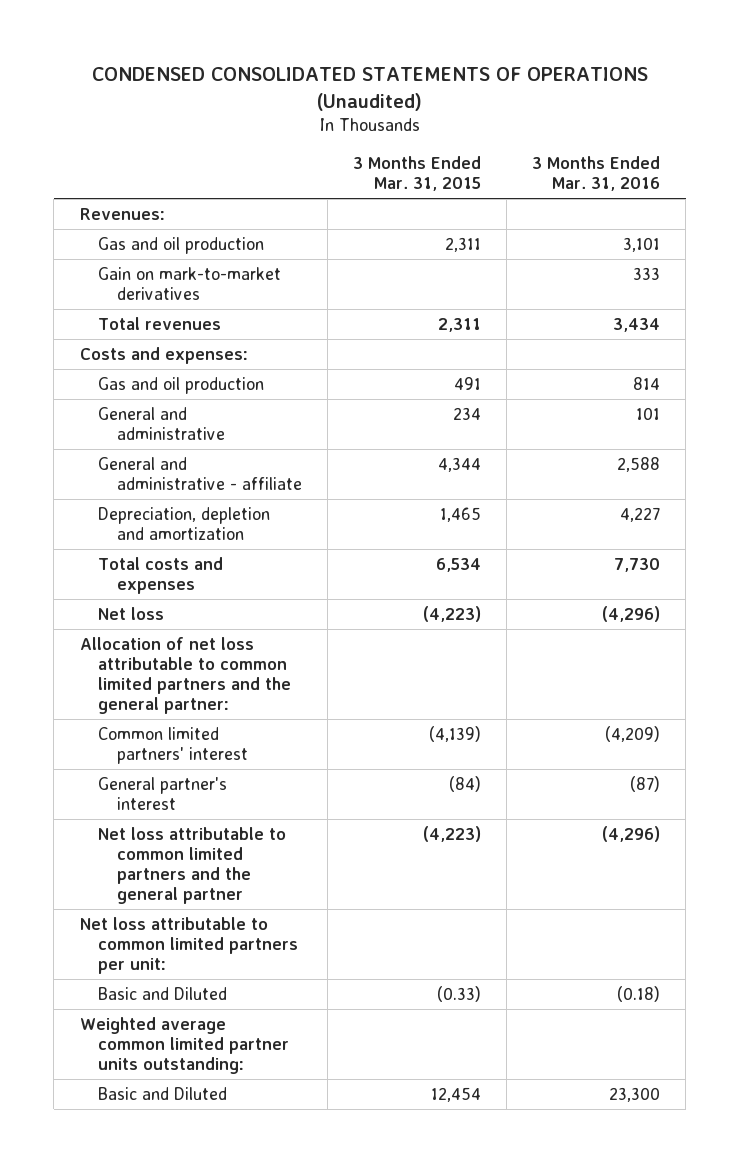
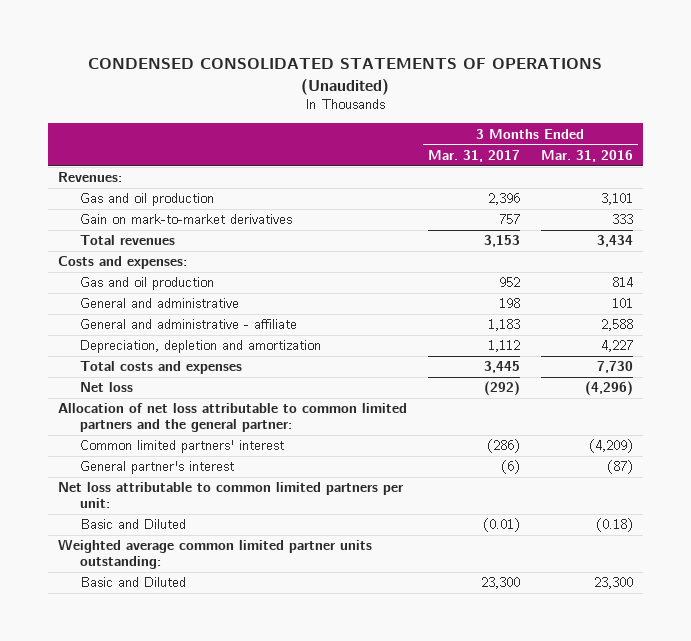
[352,156,481,192] 3 Months Ended Mar. 31, 2015 -> none
none -> [427,149,520,162] Mar. 31, 2017
[98,826,287,904] Net loss attributable to common limited partners and the general partner -> none

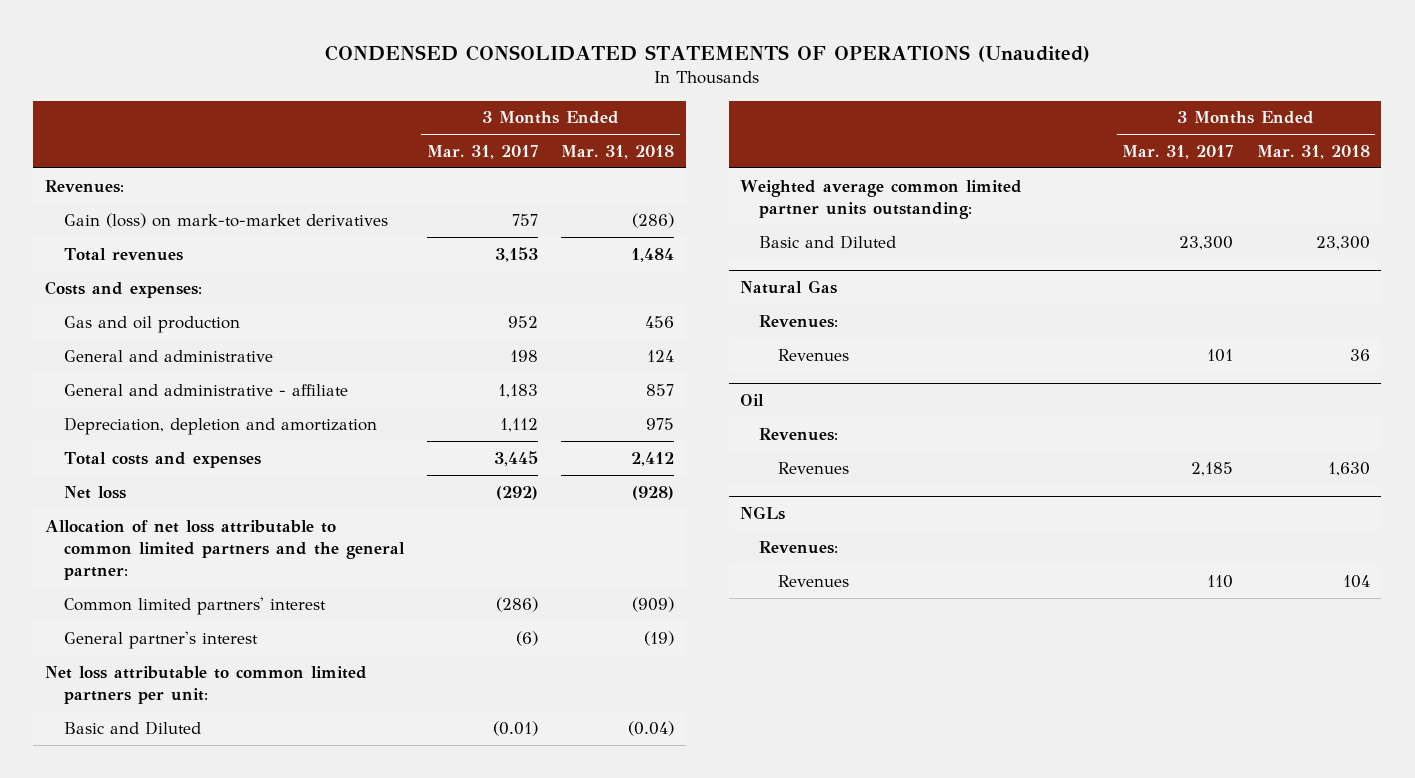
[540,149,633,162] Mar. 31, 2016 -> none
none -> [561,145,675,160] Mar. 31, 2018
[80,193,215,207] Gas and oil production -> none
[80,214,293,225] Gain on mark-to-market derivatives -> [63,212,388,228] Gain (loss) on mark-to-market derivatives
none -> [740,279,838,294] Natural Gas
none -> [759,314,839,328] Revenues:
none -> [778,348,850,361] Revenues
none -> [740,393,765,406] Oil
none -> [759,427,839,441] Revenues:
none -> [778,461,850,474] Revenues
none -> [740,505,786,520] NGLs
none -> [759,540,839,554] Revenues:
none -> [778,574,850,587] Revenues

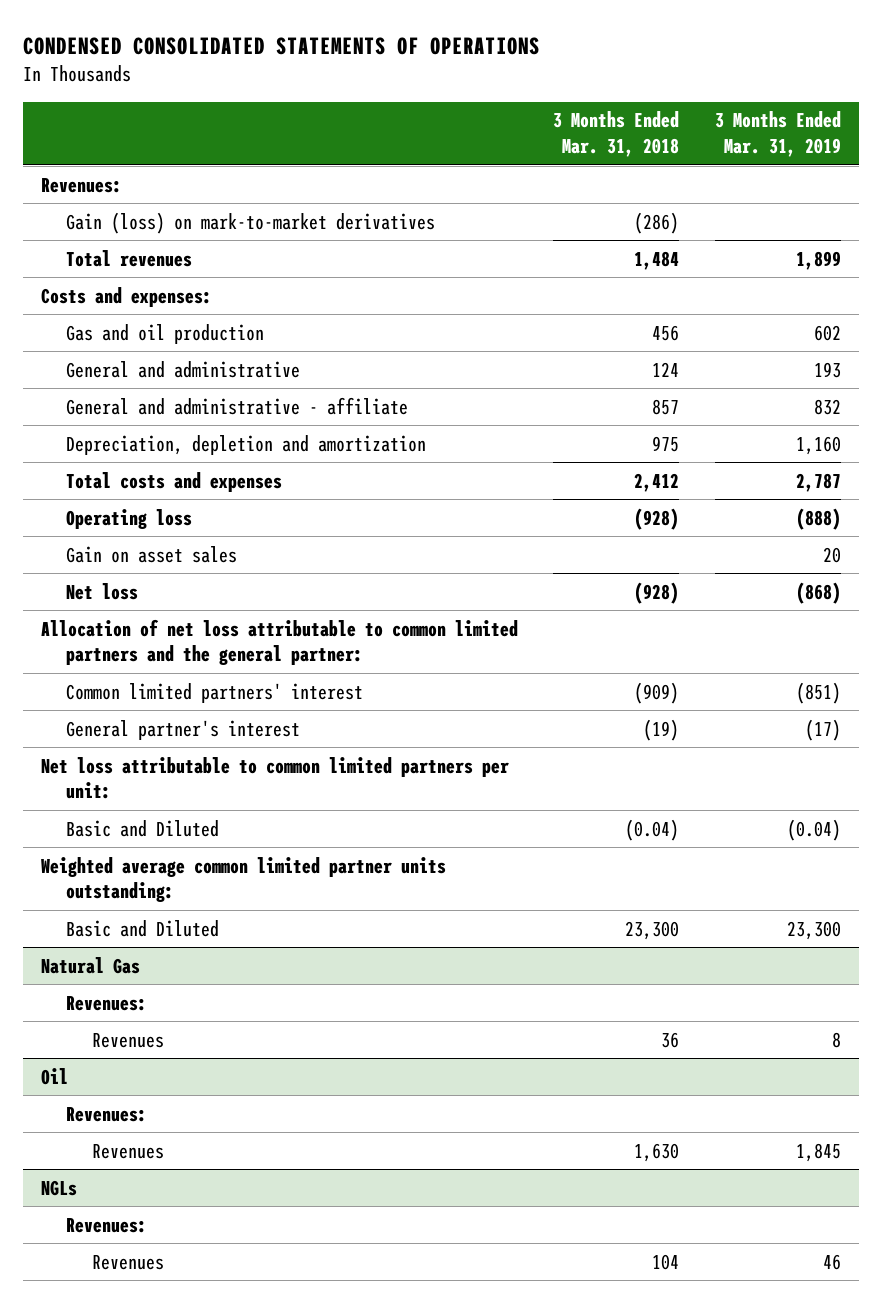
[325,45,1091,63] CONDENSED CONSOLIDATED STATEMENTS OF OPERATIONS (Unaudited) -> [22,37,540,56] CONDENSED CONSOLIDATED STATEMENTS OF OPERATIONS
[427,145,539,160] Mar. 31, 2017 -> none
none -> [714,111,841,158] 3 Months Ended Mar. 31, 2019
none -> [66,508,193,529] Operating loss
none -> [66,545,238,563] Gain on asset sales

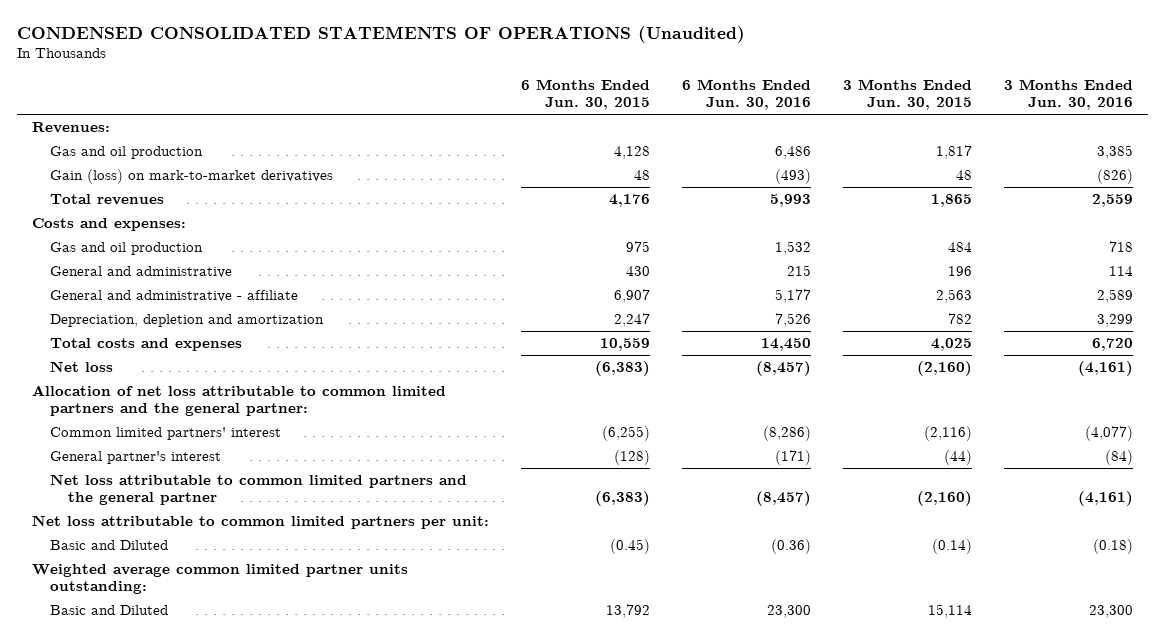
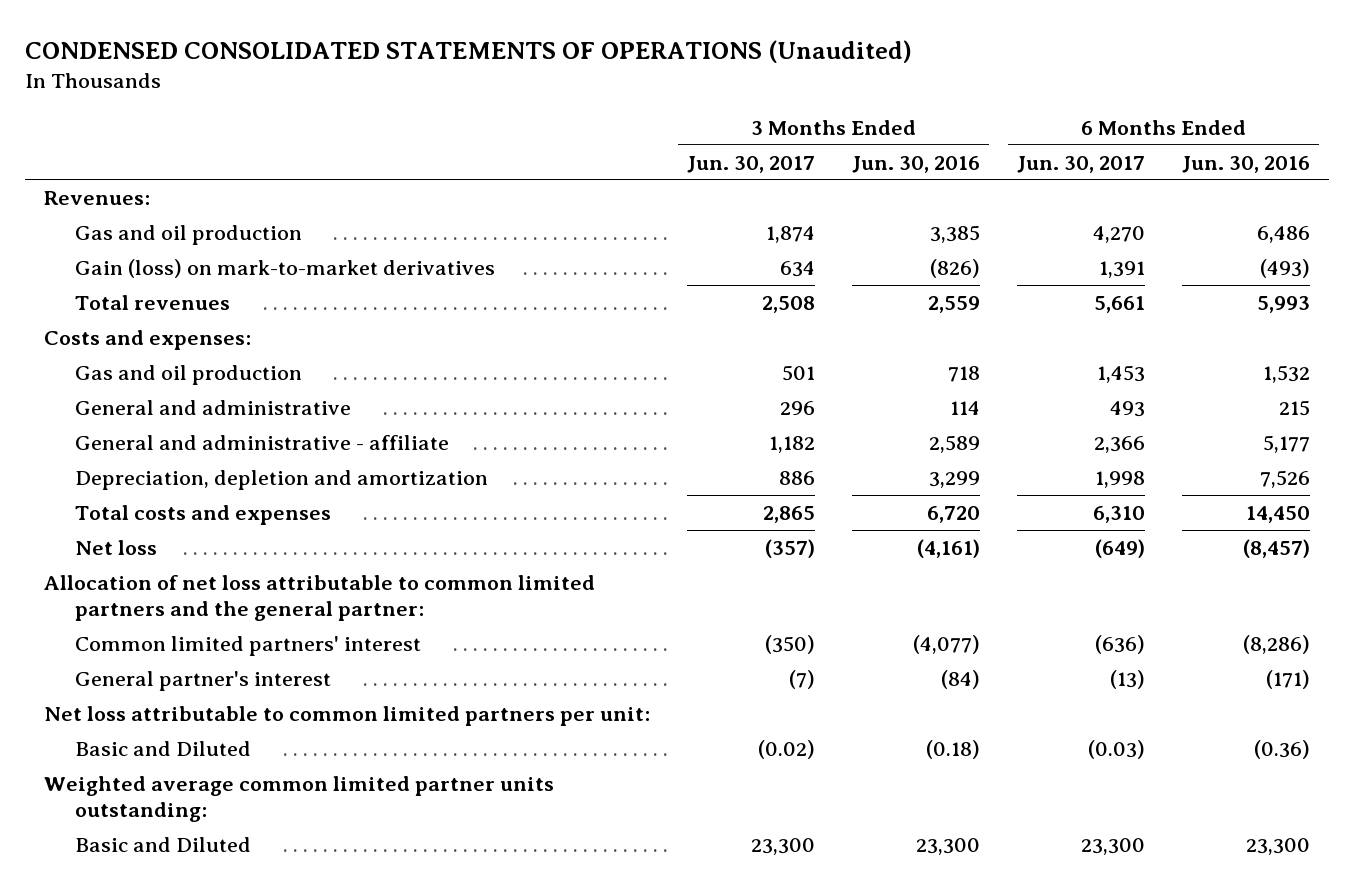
[521,79,651,110] 6 Months Ended Jun. 30, 2015 -> none
[842,79,972,110] 3 Months Ended Jun. 30, 2015 -> none
none -> [687,155,816,173] Jun. 30, 2017
none -> [1017,155,1146,173] Jun. 30, 2017
[50,474,468,506] Net loss attributable to common limited partners and the general partner -> none

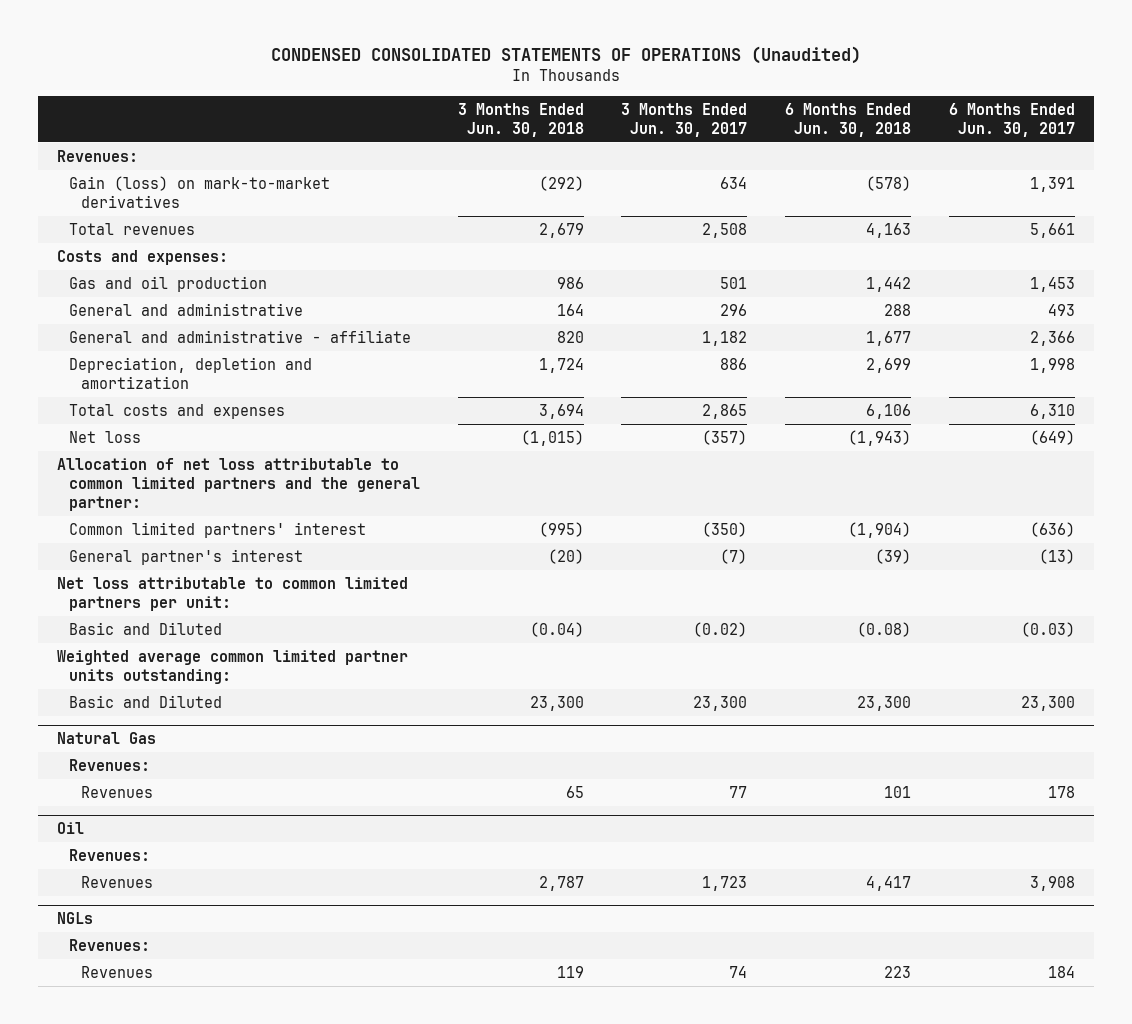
[852,155,981,173] Jun. 30, 2016 -> none
[1182,155,1311,173] Jun. 30, 2016 -> none
none -> [457,102,584,137] 3 Months Ended Jun. 30, 2018
none -> [785,102,912,137] 6 Months Ended Jun. 30, 2018
[74,224,302,245] Gas and oil production -> none
none -> [56,732,156,745] Natural Gas
none -> [68,758,150,771] Revenues:
none -> [80,785,153,798] Revenues
none -> [56,822,84,835] Oil
none -> [68,848,150,861] Revenues:
none -> [80,875,153,888] Revenues
none -> [56,912,93,925] NGLs
none -> [68,938,150,951] Revenues:
none -> [80,965,153,978] Revenues

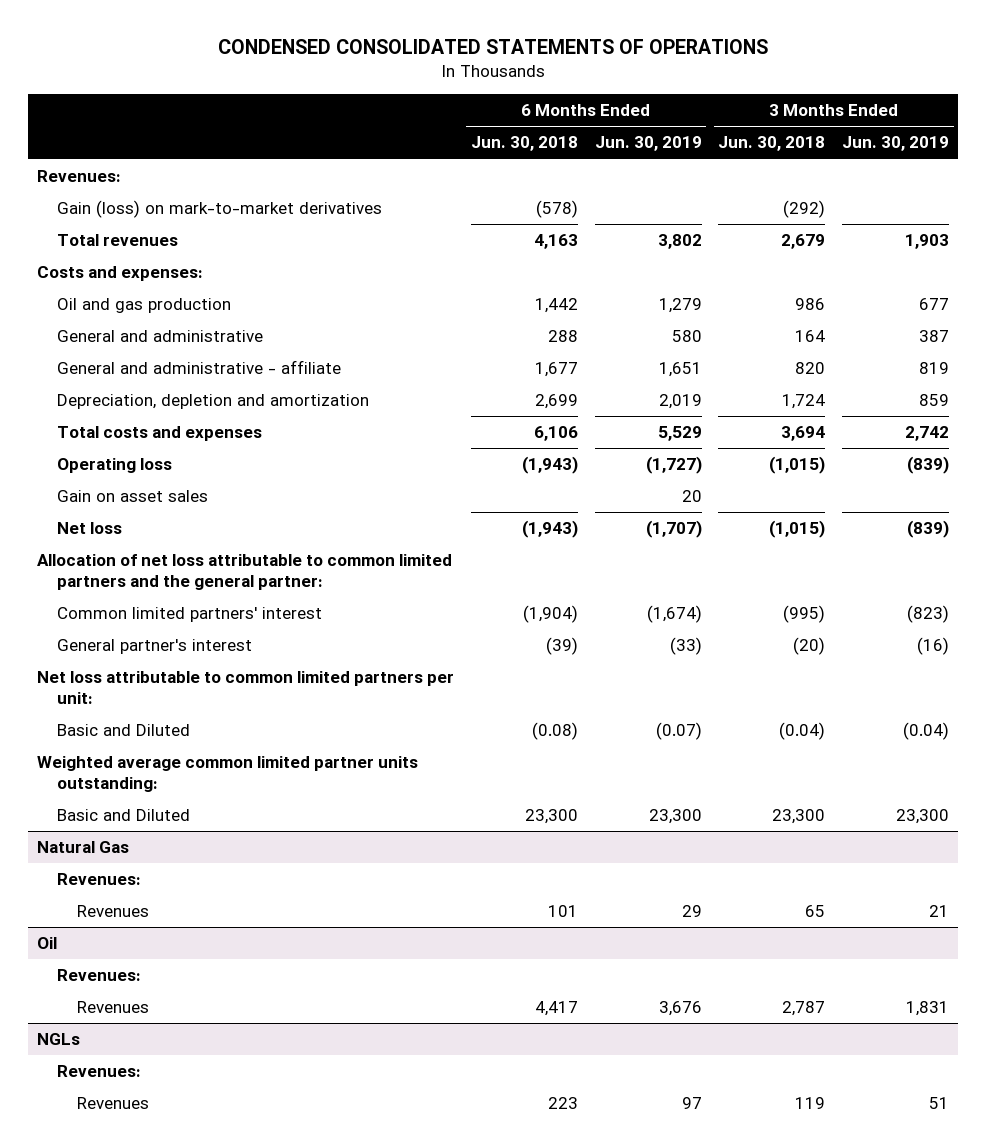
[271,46,862,65] CONDENSED CONSOLIDATED STATEMENTS OF OPERATIONS (Unaudited) -> [218,39,769,55] CONDENSED CONSOLIDATED STATEMENTS OF OPERATIONS
[621,102,748,137] 3 Months Ended Jun. 30, 2017 -> none
[949,102,1076,137] 6 Months Ended Jun. 30, 2017 -> none
none -> [594,136,702,152] Jun. 30, 2019
none -> [842,136,950,152] Jun. 30, 2019
[68,275,267,292] Gas and oil production -> [56,298,231,314] Oil and gas production
none -> [56,458,172,474] Operating loss
none -> [56,490,208,503] Gain on asset sales

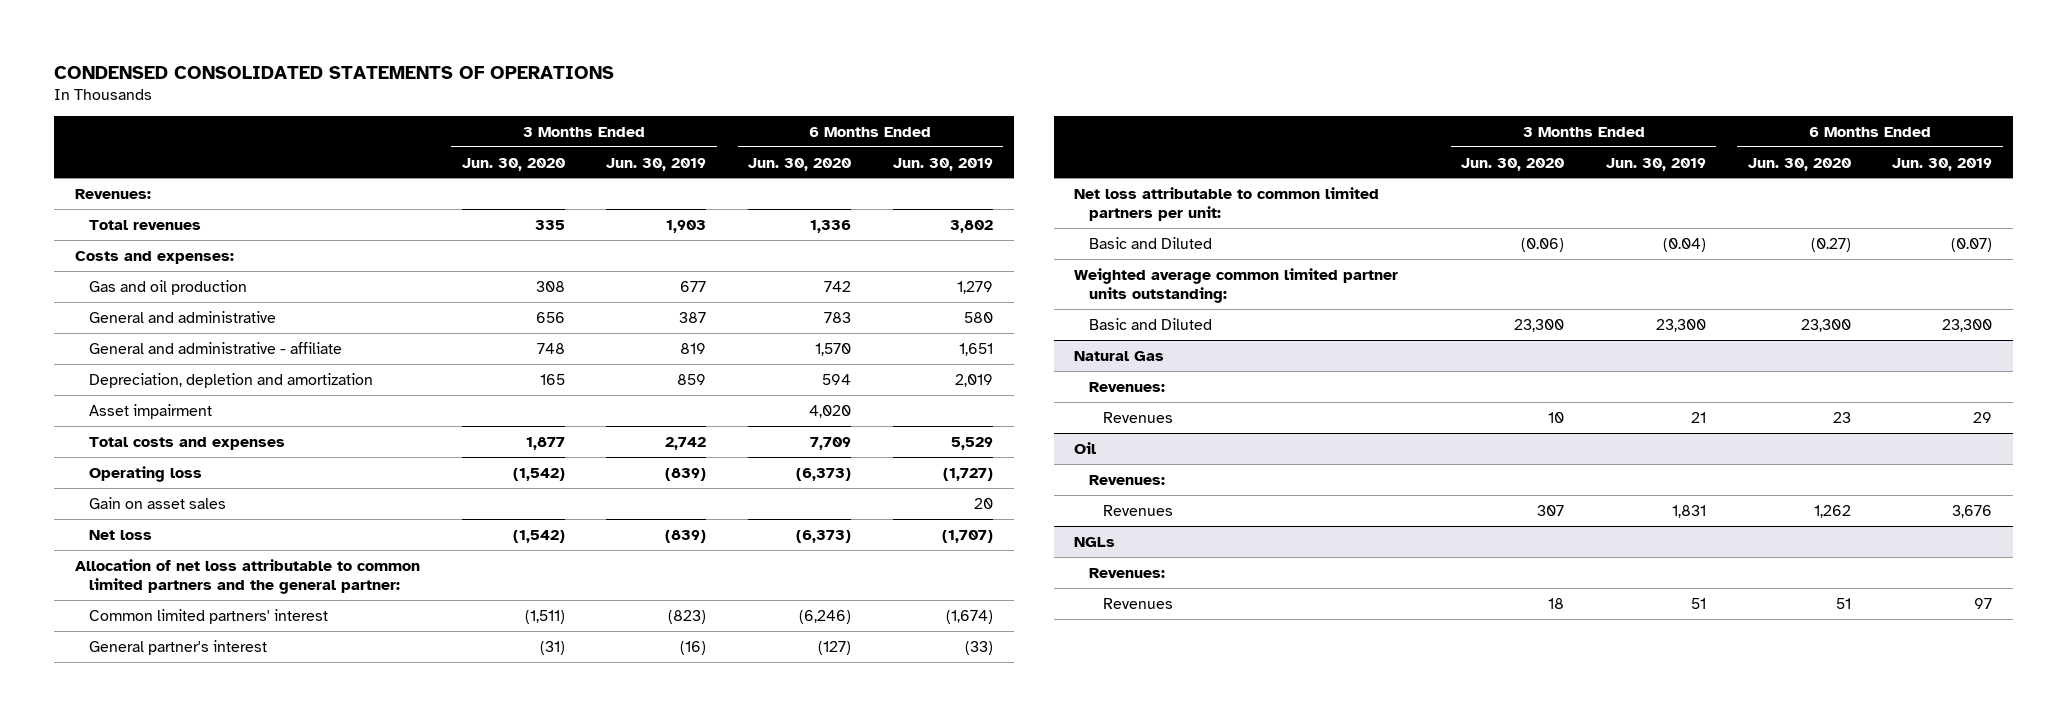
[470,136,578,152] Jun. 30, 2018 -> none
[718,136,826,152] Jun. 30, 2018 -> none
none -> [461,157,565,171] Jun. 30, 2020
none -> [747,157,851,171] Jun. 30, 2020
[56,200,382,219] Gain (loss) on mark-to-market derivatives -> none
[56,298,231,314] Oil and gas production -> [89,279,248,295] Gas and oil production
none -> [89,403,213,419] Asset impairment

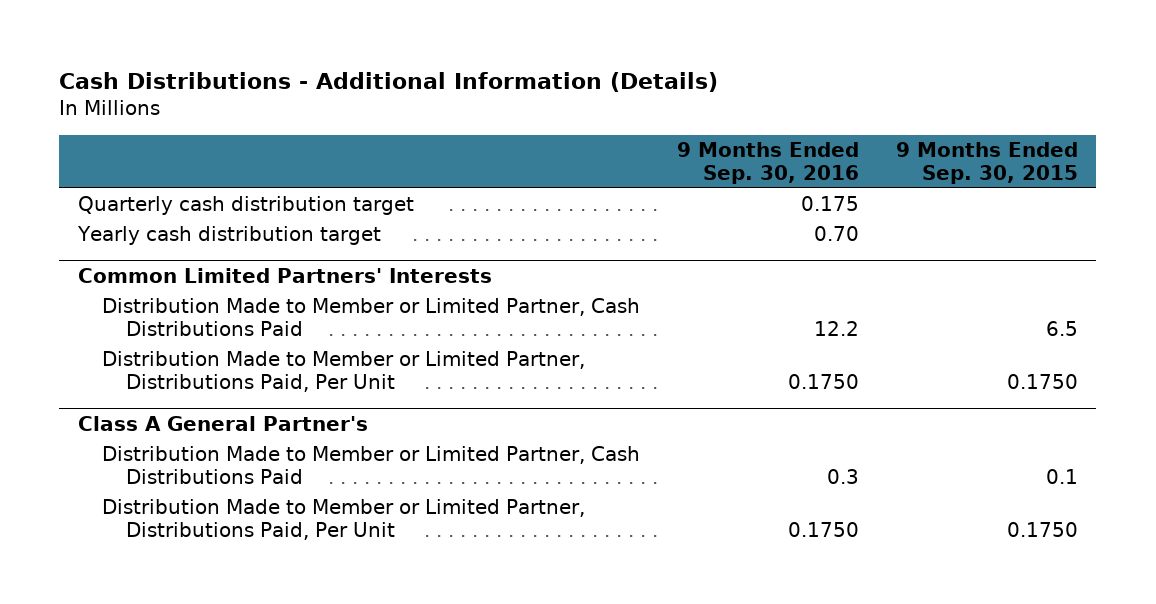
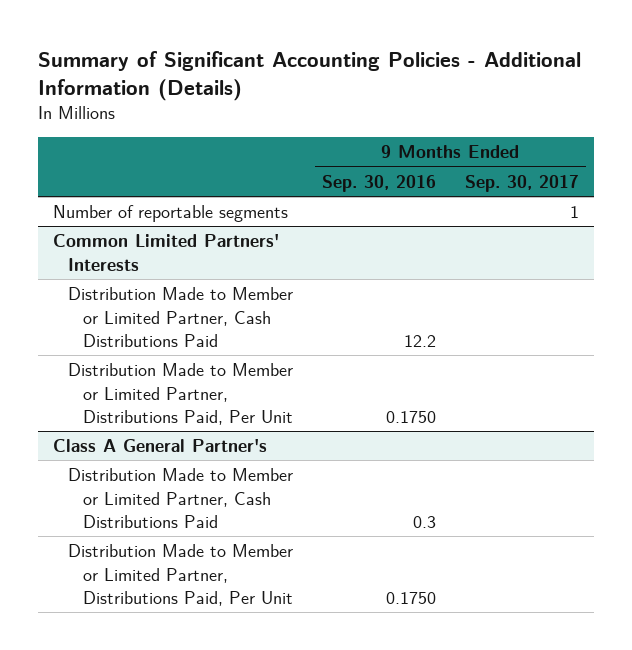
[59,72,719,93] Cash Distributions - Additional Information (Details) -> [38,50,582,101] Summary of Significant Accounting Policies - Additional Information (Details)
[895,141,1078,184] 9 Months Ended Sep. 30, 2015 -> none
none -> [465,174,580,192] Sep. 30, 2017
[77,196,414,216] Quarterly cash distribution target -> none
[76,226,381,246] Yearly cash distribution target -> none
none -> [52,205,288,223] Number of reportable segments

